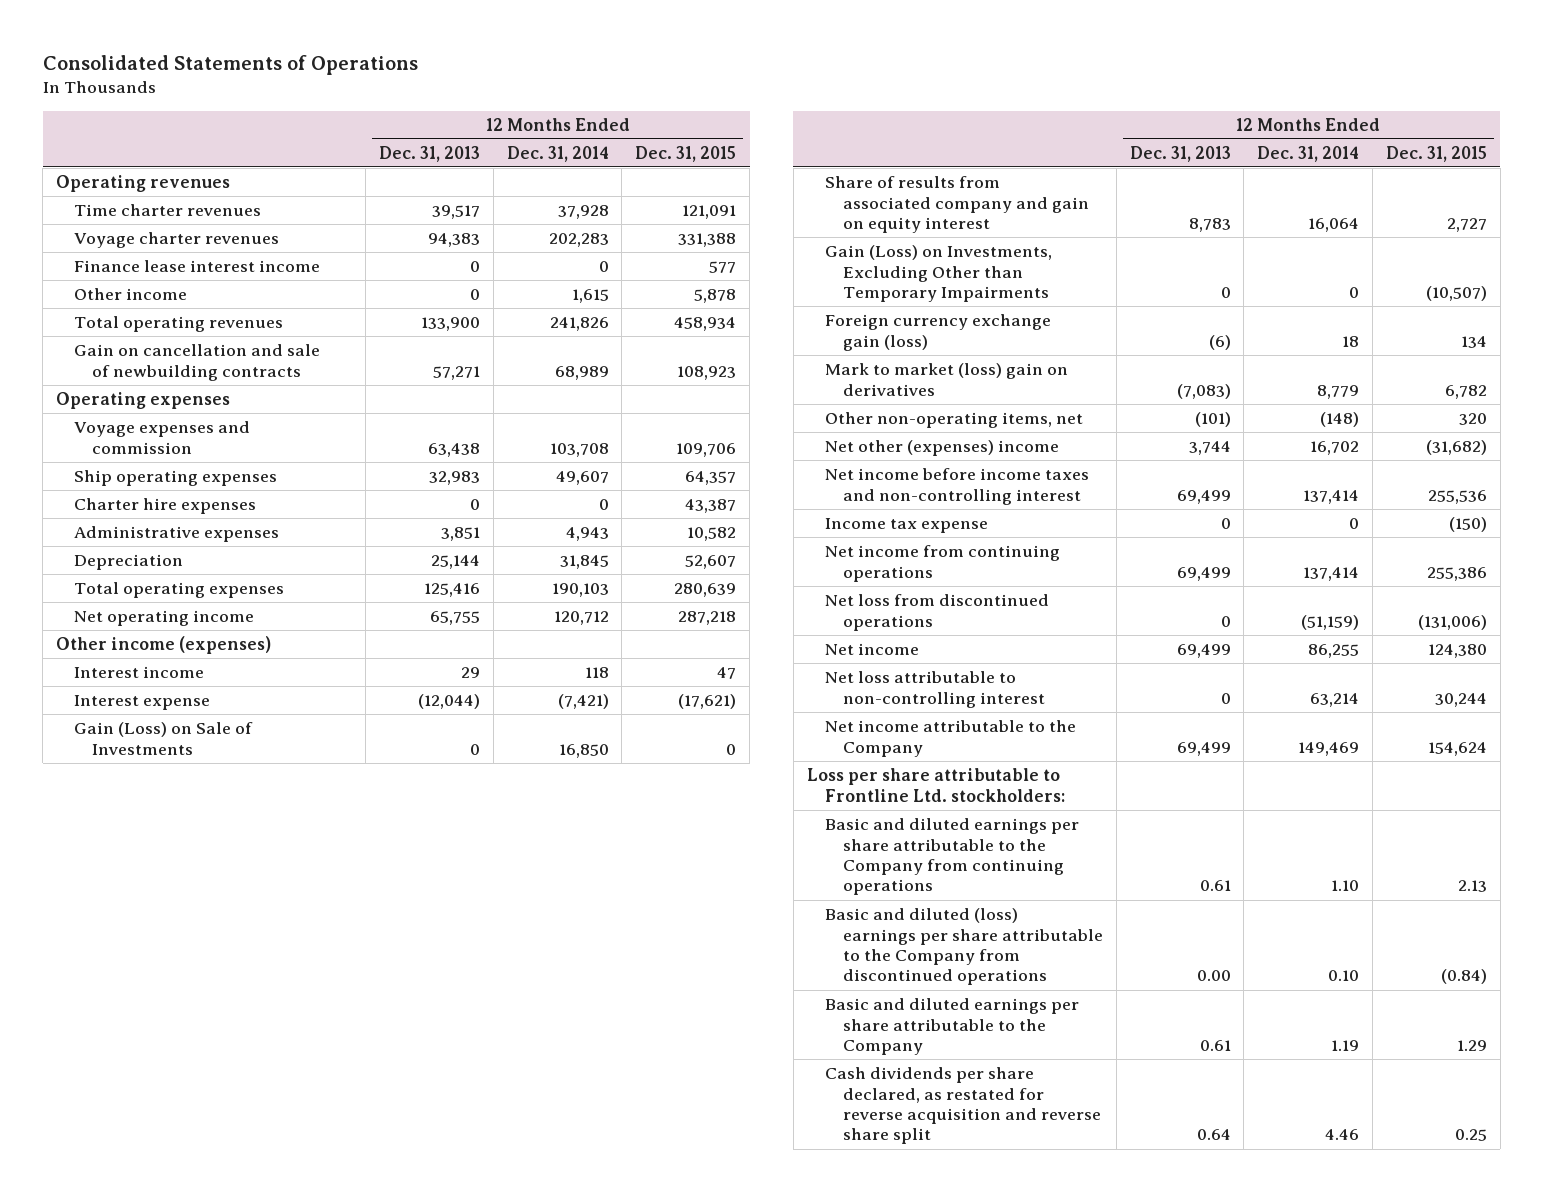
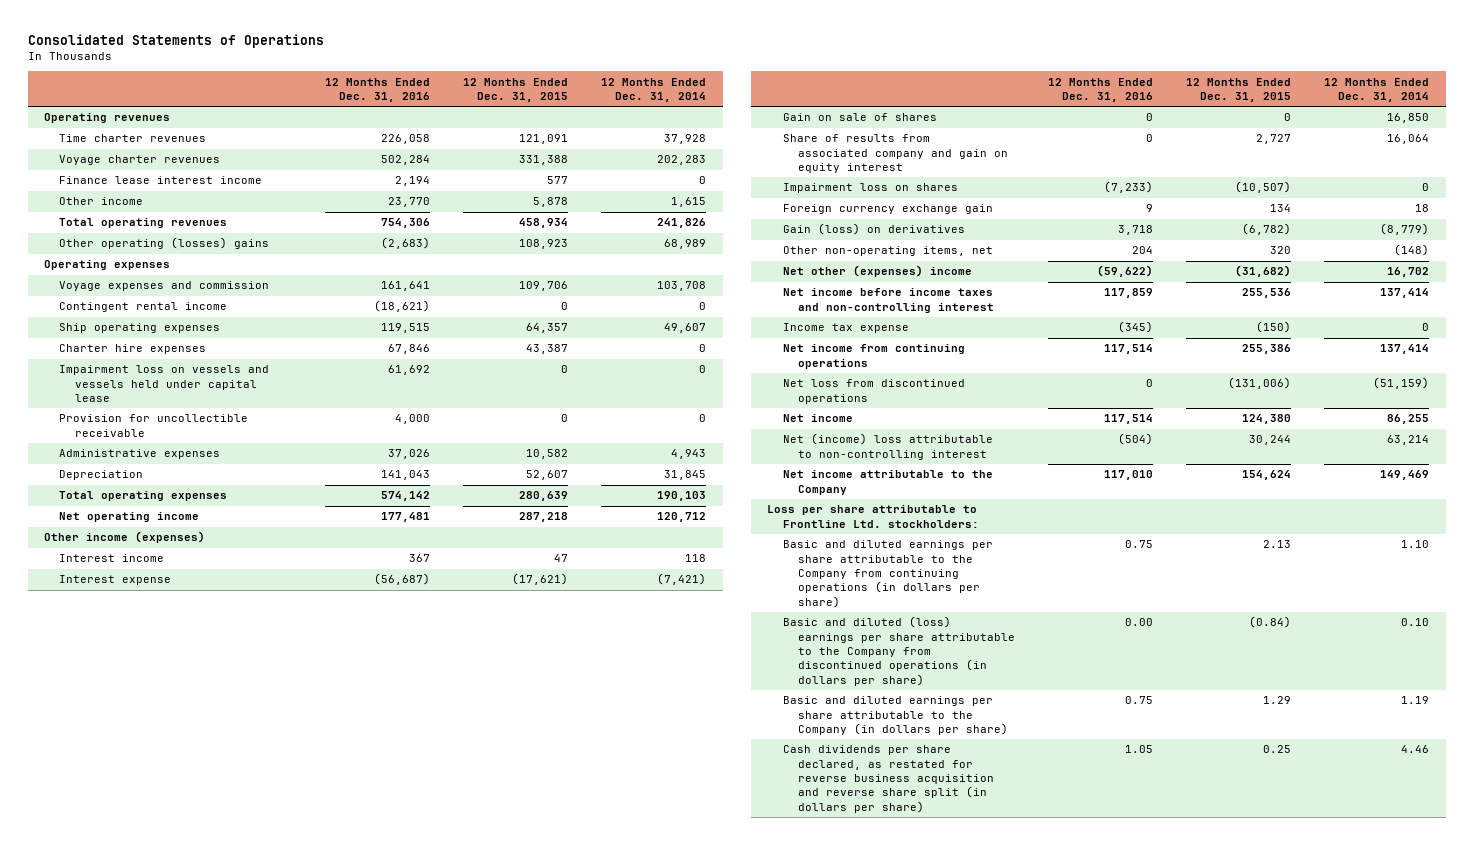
[378,145,480,162] Dec. 31, 2013 -> none
none -> [324,77,430,103] 12 Months Ended Dec. 31, 2016
[74,344,321,381] Gain on cancellation and sale of newbuilding contracts -> [59,237,270,250] Other operating (losses) gains
none -> [59,302,228,313] Contingent rental income
none -> [59,365,270,402] Impairment loss on vessels and vessels held under capital lease
none -> [59,414,249,437] Provision for uncollectible receivable
[74,722,254,755] Gain (Loss) on Sale of Investments -> [782,113,937,122] Gain on sale of shares
[824,245,1052,303] Gain (Loss) on Investments, Excluding Other than Temporary Impairments -> [782,183,958,194] Impairment loss on shares
[824,314,1051,351] Foreign currency exchange gain (loss) -> [782,204,993,215] Foreign currency exchange gain
[824,363,1068,396] Mark to market (loss) gain on derivatives -> [782,223,965,236] Gain (loss) on derivatives
[1317,384,1360,399] 8,779 -> [1380,223,1430,236] (8,779)
[1445,384,1488,399] 6,782 -> [1242,223,1292,236] (6,782)
[824,671,1045,708] Net loss attributable to non-controlling interest -> [782,433,993,460] Net (income) loss attributable to non-controlling interest
[824,818,1079,896] Basic and diluted earnings per share attributable to the Company from continuing operations -> [782,540,993,608] Basic and diluted earnings per share attributable to the Company from continuing operations (in dollars per share)
[824,908,1103,986] Basic and diluted (loss) earnings per share attributable to the Company from discontinued operations -> [782,616,1015,686] Basic and diluted (loss) earnings per share attributable to the Company from discontinued operations (in dollars per share)
[824,998,1079,1056] Basic and diluted earnings per share attributable to the Company -> [782,696,1008,735] Basic and diluted earnings per share attributable to the Company (in dollars per share)
[824,1067,1101,1145] Cash dividends per share declared, as restated for reverse acquisition and reverse share split -> [782,745,994,813] Cash dividends per share declared, as restated for reverse business acquisition and reverse share split (in dollars per share)

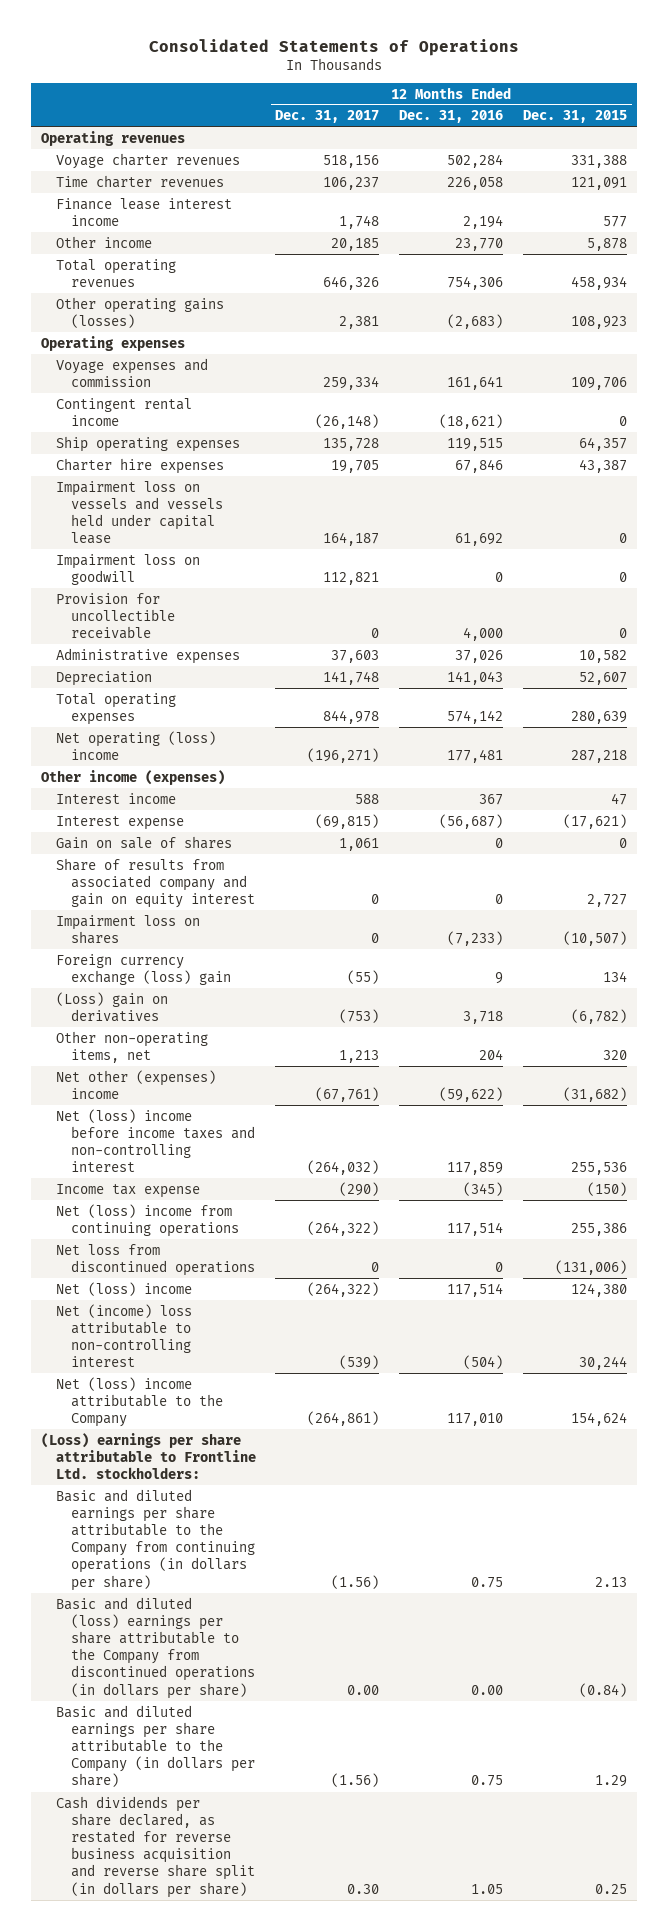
[601,77,707,103] 12 Months Ended Dec. 31, 2014 -> none
none -> [275,110,380,124] Dec. 31, 2017
[59,134,207,143] Time charter revenues -> [55,174,224,188] Time charter revenues
[59,237,270,250] Other operating (losses) gains -> [55,296,224,328] Other operating gains (losses)
none -> [55,553,200,585] Impairment loss on goodwill
[59,512,200,523] Net operating income -> [55,730,216,760] Net operating (loss) income
[782,204,993,215] Foreign currency exchange gain -> [55,953,231,985] Foreign currency exchange (loss) gain
[782,223,965,236] Gain (loss) on derivatives -> [55,991,168,1022] (Loss) gain on derivatives
[782,288,994,313] Net income before income taxes and non-controlling interest -> [55,1108,255,1173] Net (loss) income before income taxes and non-controlling interest
[782,344,965,369] Net income from continuing operations -> [55,1203,239,1237] Net (loss) income from continuing operations
[782,414,853,423] Net income -> [55,1281,192,1296] Net (loss) income
[782,470,993,495] Net income attributable to the Company -> [55,1376,223,1427] Net (loss) income attributable to the Company
[767,505,979,528] Loss per share attributable to Frontline Ltd. stockholders: -> [40,1432,256,1479] (Loss) earnings per share attributable to Frontline Ltd. stockholders:

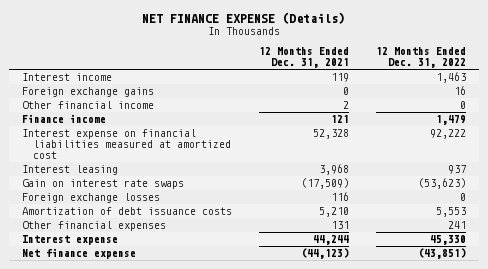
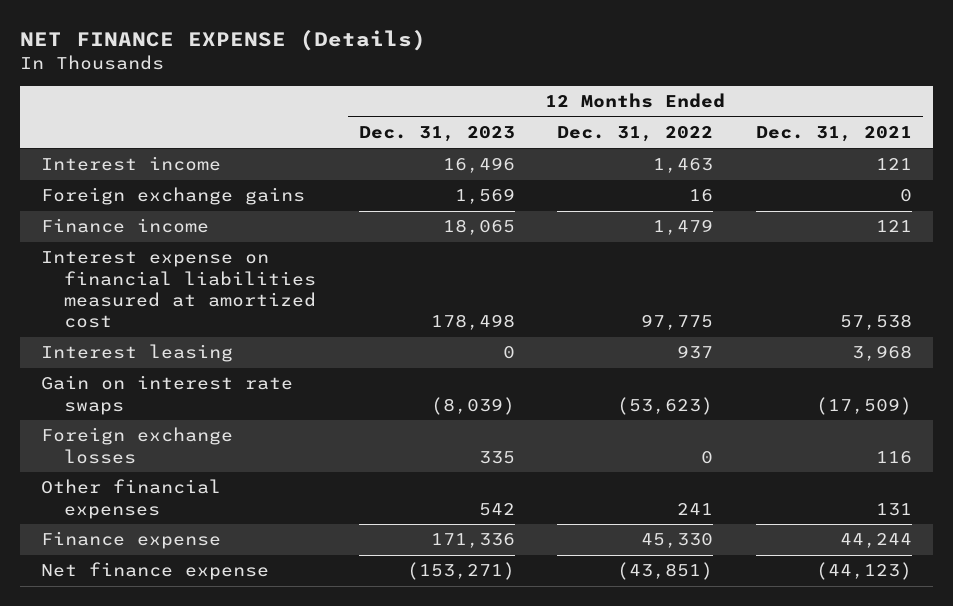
none -> [358,125,515,142] Dec. 31, 2023
[331,73,350,83] 119 -> [876,158,913,171] 121
[22,101,155,110] Other financial income -> none
[313,129,350,140] 52,328 -> [840,313,913,330] 57,538
[429,129,466,140] 92,222 -> [641,313,714,330] 97,775
[22,207,233,216] Amortization of debt issuance costs -> none
[22,235,119,246] Interest expense -> [41,531,222,550] Finance expense

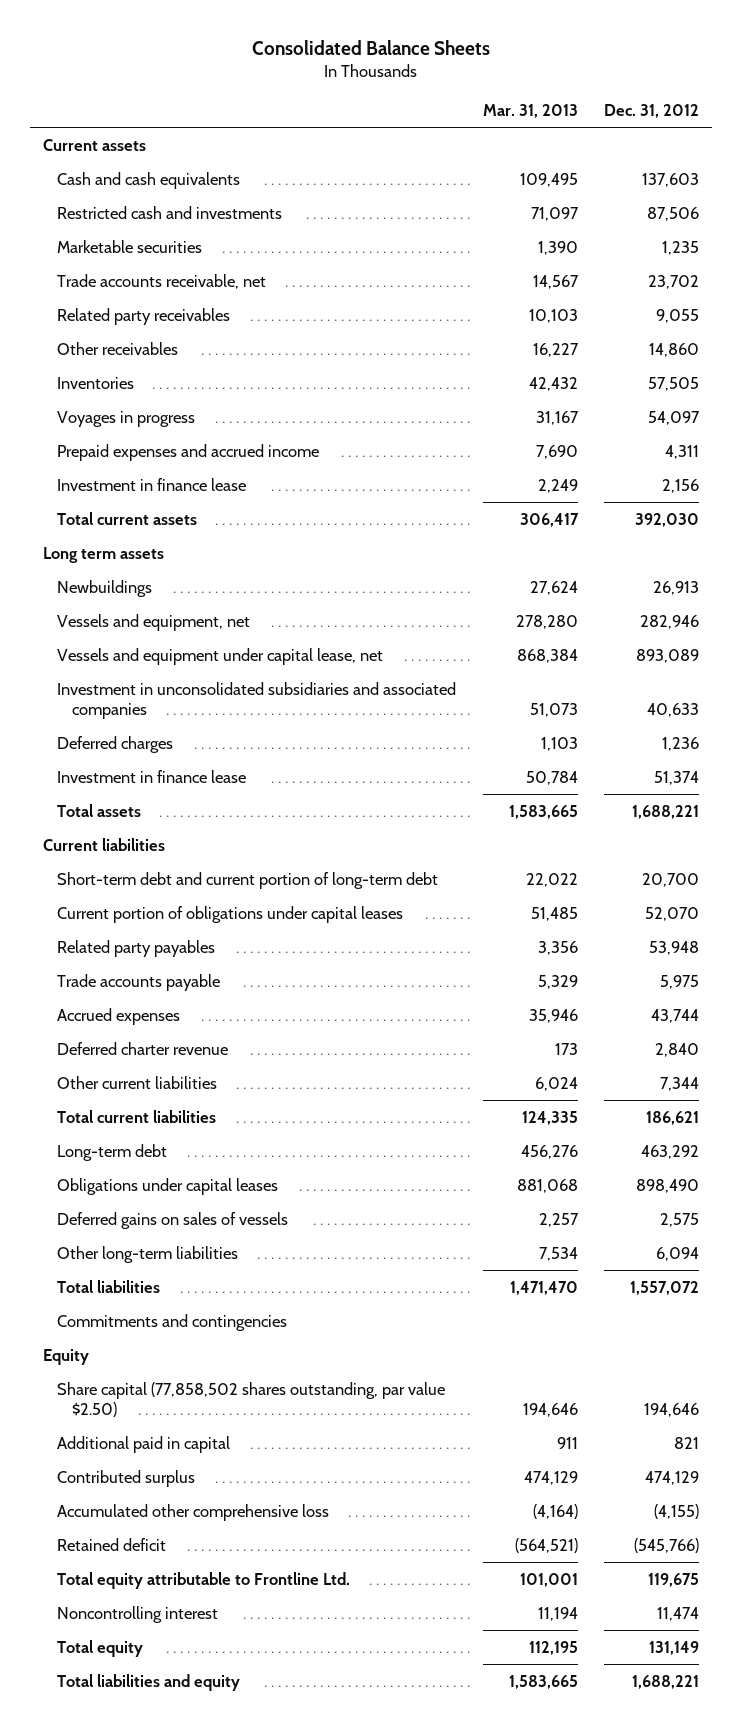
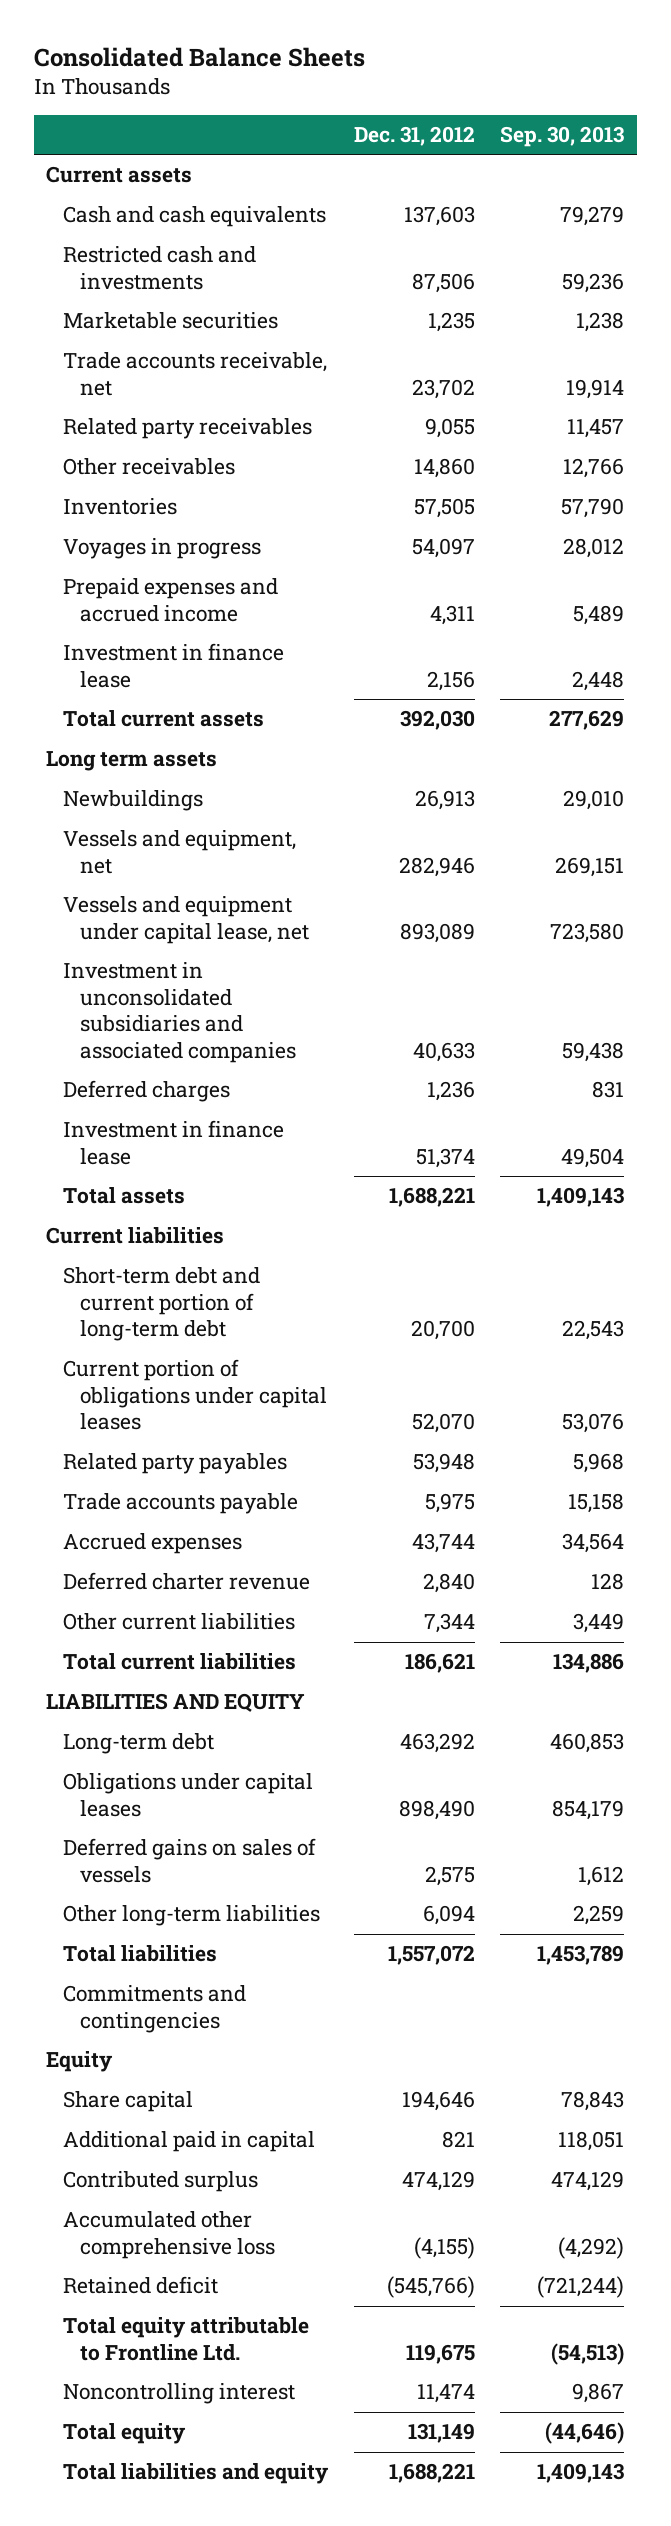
[482,104,578,119] Mar. 31, 2013 -> none
none -> [500,126,625,148] Sep. 30, 2013
none -> [46,1693,306,1713] LIABILITIES AND EQUITY
[57,1381,446,1418] Share capital (77,858,502 shares outstanding, par value $2.50) -> [63,2091,194,2113] Share capital

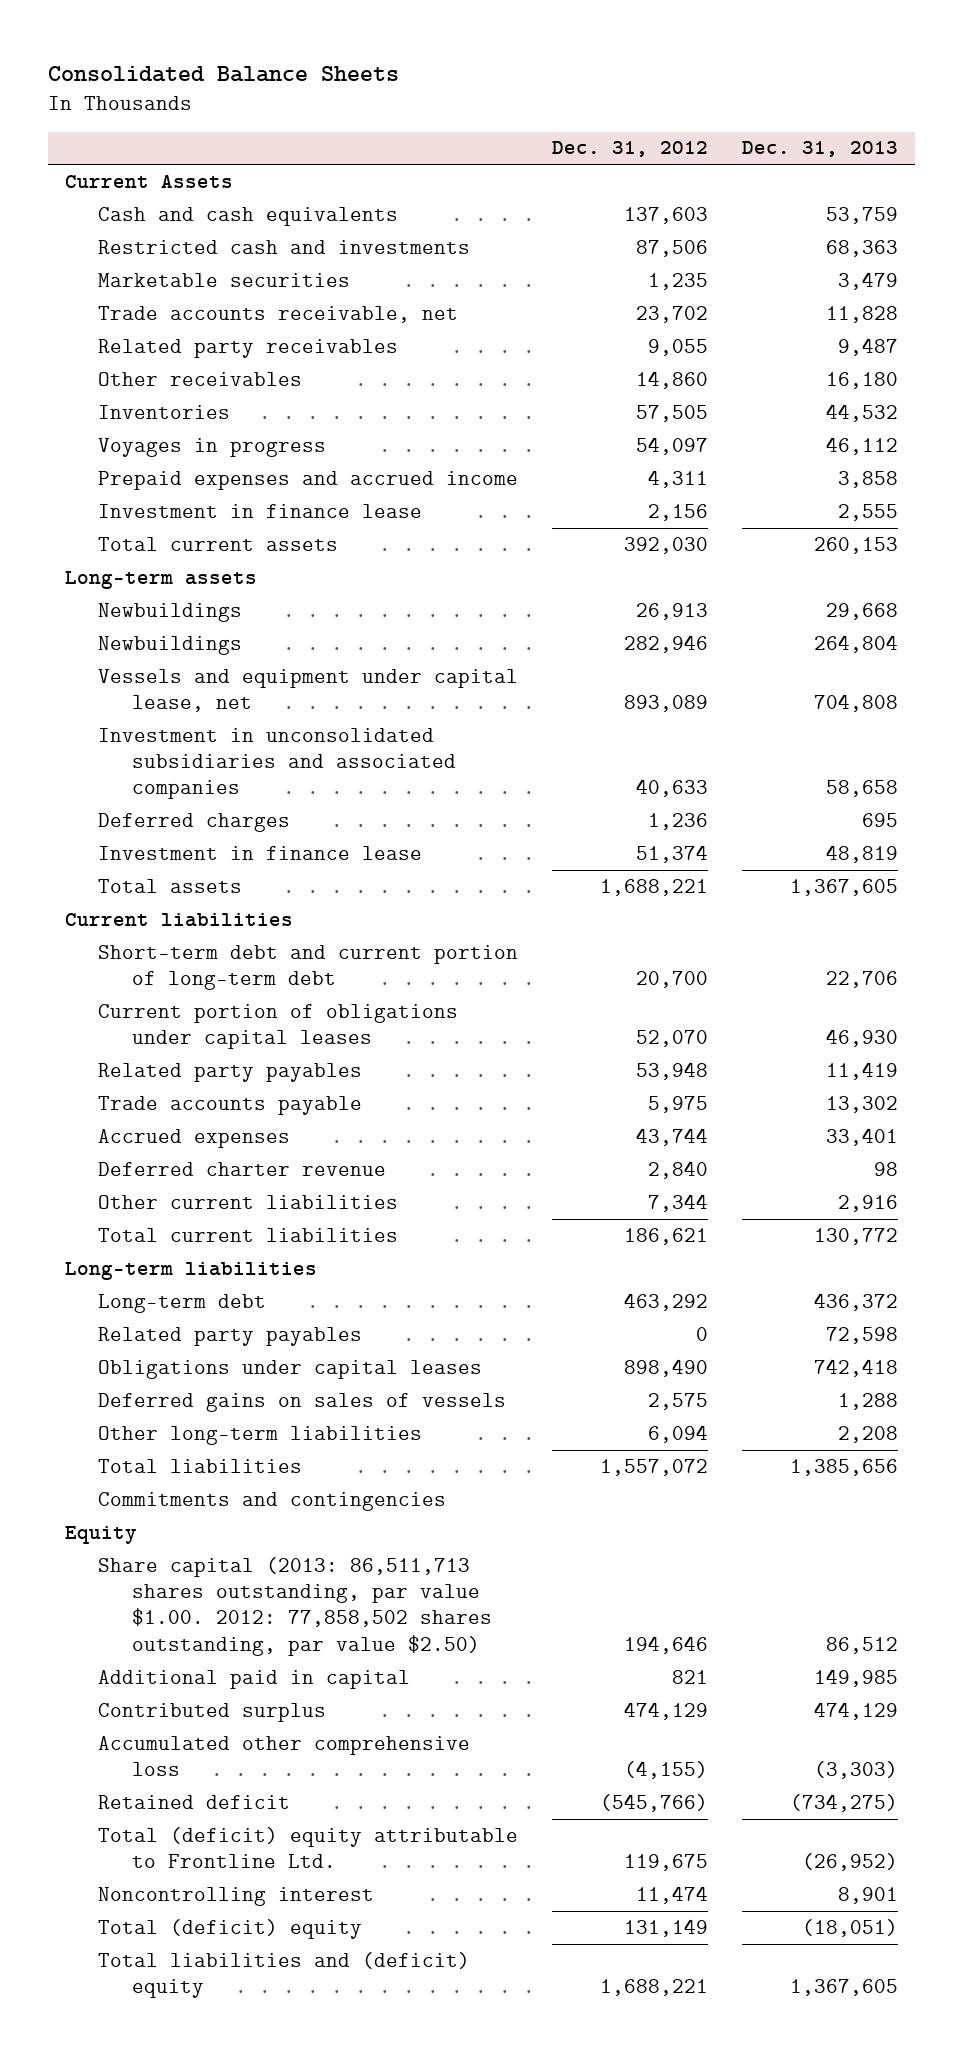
[500,126,625,148] Sep. 30, 2013 -> none
none -> [741,141,898,158] Dec. 31, 2013
[46,166,193,184] Current assets -> [64,174,233,188] Current Assets
[46,751,218,772] Long term assets -> [64,570,257,589] Long-term assets
[63,830,297,874] Vessels and equipment, net -> [98,635,243,655] Newbuildings
[46,1693,306,1713] LIABILITIES AND EQUITY -> none
none -> [64,1261,317,1280] Long-term liabilities
none -> [98,1326,363,1346] Related party payables
[63,2091,194,2113] Share capital -> [98,1556,492,1656] Share capital (2013: 86,511,713 shares outstanding, par value $1.00. 2012: 77,858,502 shares outstanding, par value $2.50)
[63,2317,310,2361] Total equity attributable to Frontline Ltd. -> [98,1826,519,1869] Total (deficit) equity attributable to Frontline Ltd.
[63,2423,187,2445] Total equity -> [98,1918,363,1939] Total (deficit) equity
[63,2463,330,2485] Total liabilities and equity -> [98,1951,471,1999] Total liabilities and (deficit) equity

